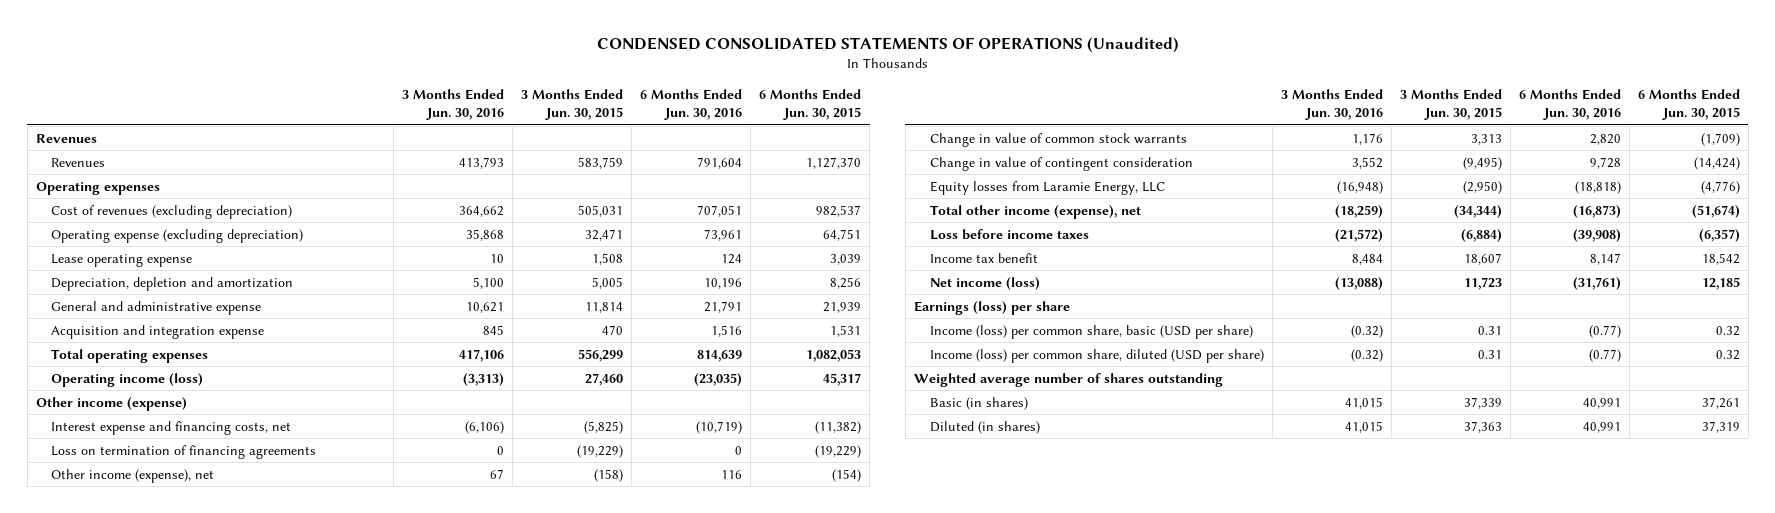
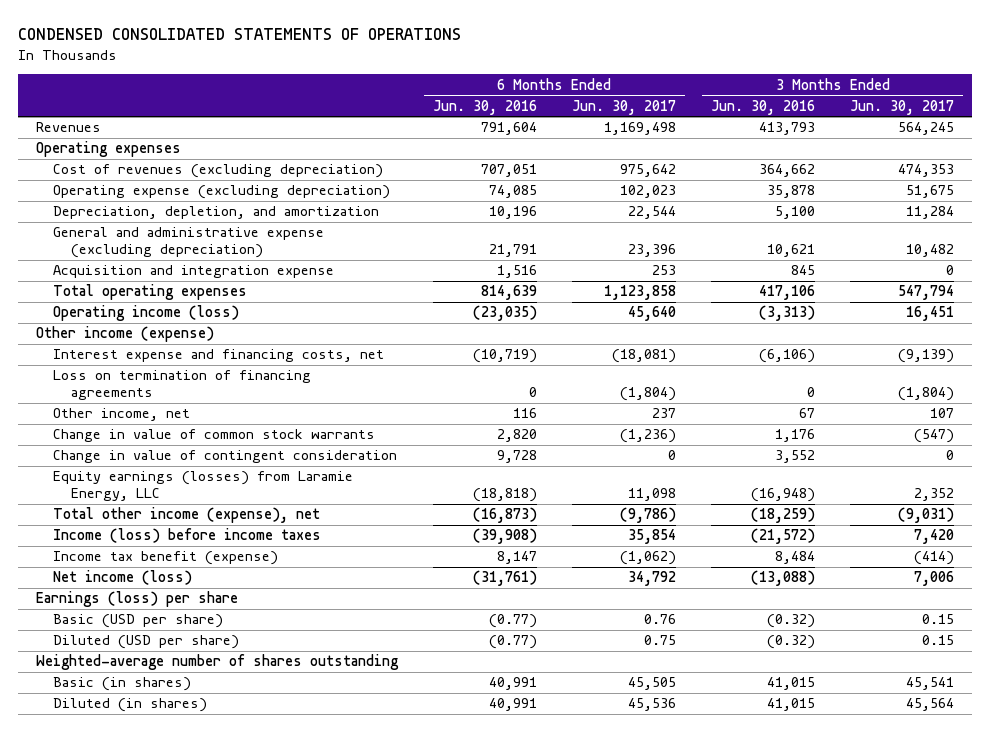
[596,37,1179,54] CONDENSED CONSOLIDATED STATEMENTS OF OPERATIONS (Unaudited) -> [17,28,461,41] CONDENSED CONSOLIDATED STATEMENTS OF OPERATIONS
[521,89,624,121] 3 Months Ended Jun. 30, 2015 -> none
[759,89,862,121] 6 Months Ended Jun. 30, 2015 -> none
none -> [571,99,676,115] Jun. 30, 2017
none -> [850,99,955,115] Jun. 30, 2017
[35,133,97,143] Revenues -> none
[51,253,193,267] Lease operating expense -> none
[466,228,505,241] 35,868 -> [766,185,815,199] 35,878
[704,228,743,241] 73,961 -> [488,185,537,199] 74,085
[51,276,294,291] Depreciation, depletion and amortization -> [53,206,380,220] Depreciation, depletion, and amortization
[51,300,262,315] General and administrative expense -> [53,227,325,259] General and administrative expense (excluding depreciation)
[51,468,215,483] Other income (expense), net -> [53,408,191,422] Other income, net
[929,180,1165,195] Equity losses from Laramie Energy, LLC -> [53,471,354,502] Equity earnings (losses) from Laramie Energy, LLC
[929,228,1089,240] Loss before income taxes -> [53,528,322,544] Income (loss) before income taxes
[929,252,1038,263] Income tax benefit -> [53,551,279,566] Income tax benefit (expense)
[929,324,1253,339] Income (loss) per common share, basic (USD per share) -> [53,614,224,629] Basic (USD per share)
[929,348,1264,363] Income (loss) per common share, diluted (USD per share) -> [53,635,240,650] Diluted (USD per share)
[913,372,1223,387] Weighted average number of shares outstanding -> [35,654,399,671] Weighted-average number of shares outstanding

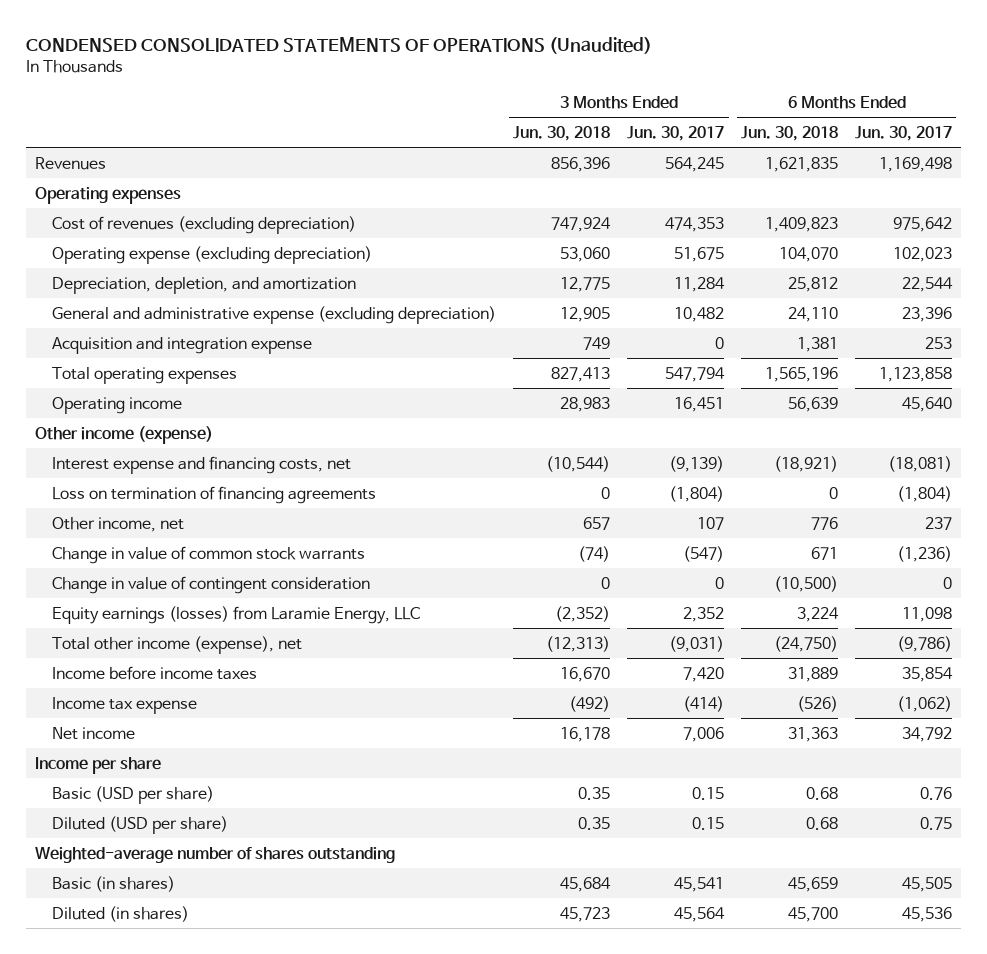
[17,28,461,41] CONDENSED CONSOLIDATED STATEMENTS OF OPERATIONS -> [26,36,653,54] CONDENSED CONSOLIDATED STATEMENTS OF OPERATIONS (Unaudited)
[432,99,537,115] Jun. 30, 2016 -> none
[710,99,815,115] Jun. 30, 2016 -> none
none -> [513,125,611,141] Jun. 30, 2018
none -> [741,125,839,141] Jun. 30, 2018
[53,305,240,322] Operating income (loss) -> [52,396,183,414] Operating income
[53,528,322,544] Income (loss) before income taxes -> [52,665,258,680] Income before income taxes
[53,551,279,566] Income tax benefit (expense) -> [52,696,198,714] Income tax expense
[53,570,193,586] Net income (loss) -> [52,726,136,740] Net income
[35,591,238,608] Earnings (loss) per share -> [34,756,161,774] Income per share

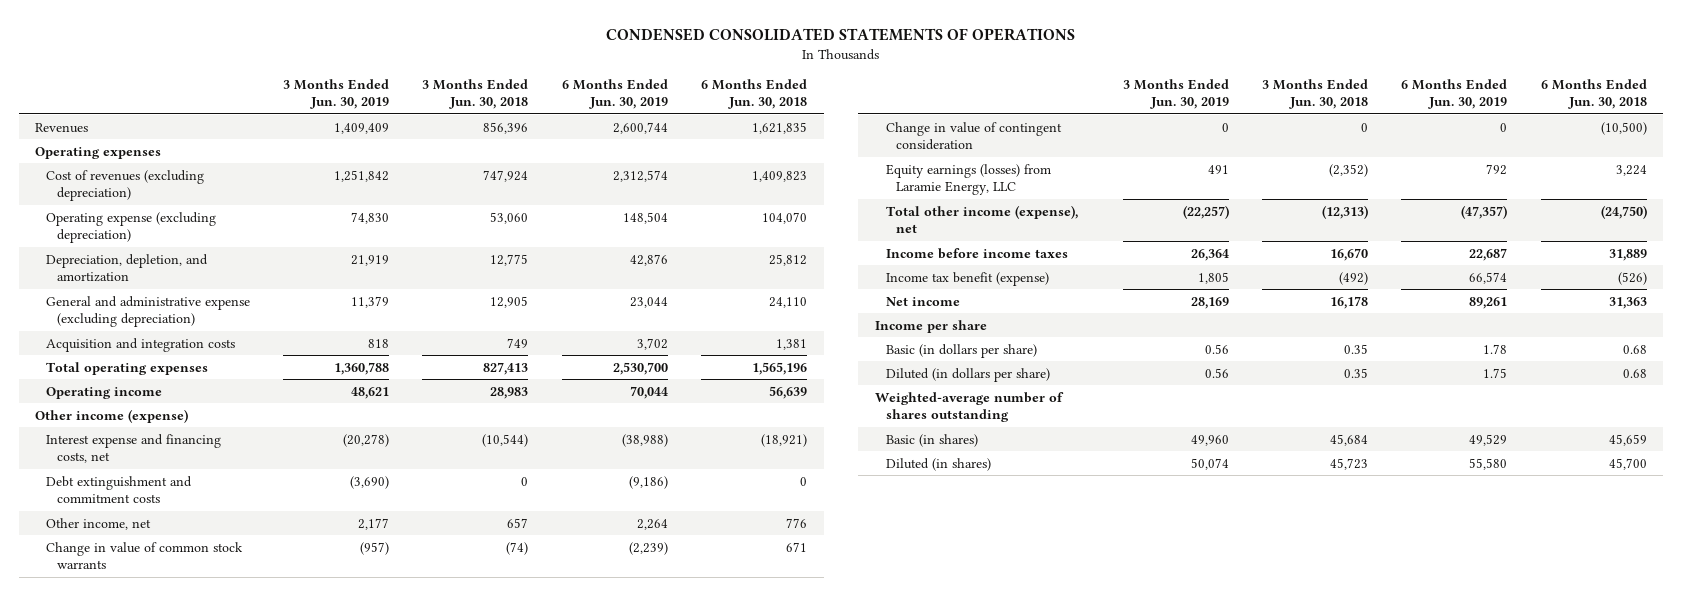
[26,36,653,54] CONDENSED CONSOLIDATED STATEMENTS OF OPERATIONS (Unaudited) -> [605,27,1075,41] CONDENSED CONSOLIDATED STATEMENTS OF OPERATIONS
[627,125,725,141] Jun. 30, 2017 -> none
[855,125,953,141] Jun. 30, 2017 -> none
none -> [283,78,390,110] 3 Months Ended Jun. 30, 2019
none -> [561,78,668,110] 6 Months Ended Jun. 30, 2019
[52,336,313,354] Acquisition and integration expense -> [45,337,235,352] Acquisition and integration costs
[52,485,377,504] Loss on termination of financing agreements -> none
none -> [45,475,192,504] Debt extinguishment and commitment costs
[52,696,198,714] Income tax expense -> [885,271,1049,286] Income tax benefit (expense)
[52,785,215,804] Basic (USD per share) -> [885,343,1037,358] Basic (in dollars per share)
[52,815,229,834] Diluted (USD per share) -> [885,367,1050,382] Diluted (in dollars per share)

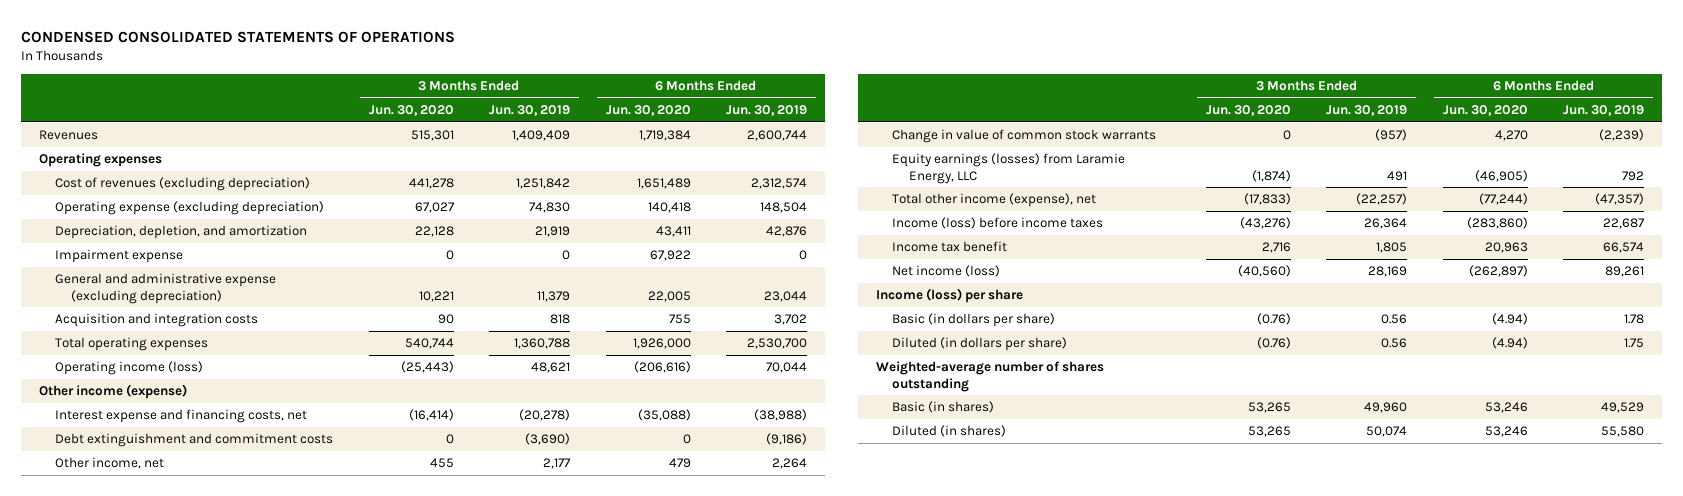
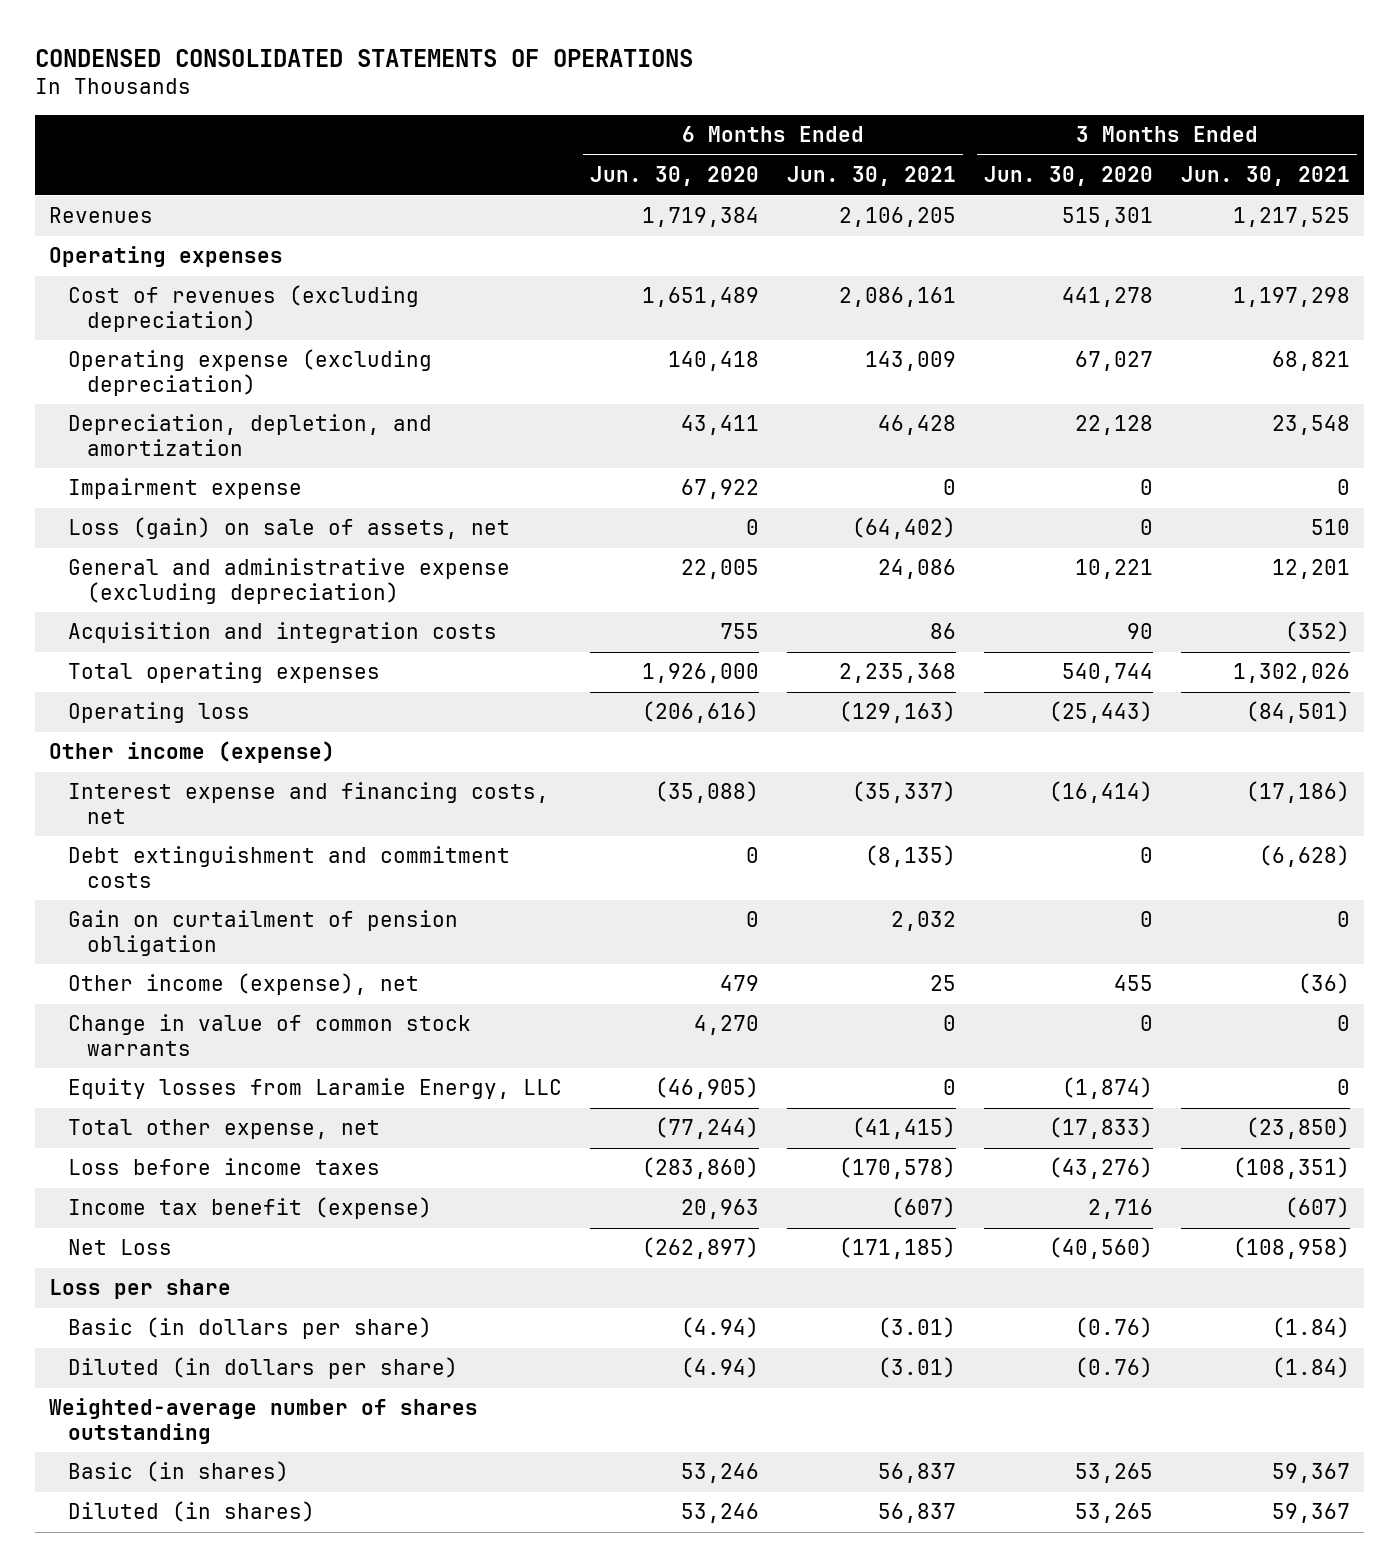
[489,104,571,116] Jun. 30, 2019 -> none
[726,104,808,116] Jun. 30, 2019 -> none
none -> [786,166,956,187] Jun. 30, 2021
none -> [1180,166,1350,187] Jun. 30, 2021
none -> [67,517,510,540] Loss (gain) on sale of assets, net
[55,361,204,376] Operating income (loss) -> [67,702,250,724] Operating loss
none -> [67,910,458,956] Gain on curtailment of pension obligation
[55,457,165,470] Other income, net -> [67,973,419,996] Other income (expense), net
[892,153,1126,184] Equity earnings (losses) from Laramie Energy, LLC -> [67,1078,562,1100] Equity losses from Laramie Energy, LLC
[892,193,1097,208] Total other income (expense), net -> [67,1119,380,1140] Total other expense, net
[892,217,1104,230] Income (loss) before income taxes -> [67,1158,380,1176] Loss before income taxes
[892,241,1008,253] Income tax benefit -> [67,1197,432,1220] Income tax benefit (expense)
[892,265,1001,278] Net income (loss) -> [67,1239,172,1256] Net Loss
[876,288,1024,304] Income (loss) per share -> [49,1279,232,1300] Loss per share

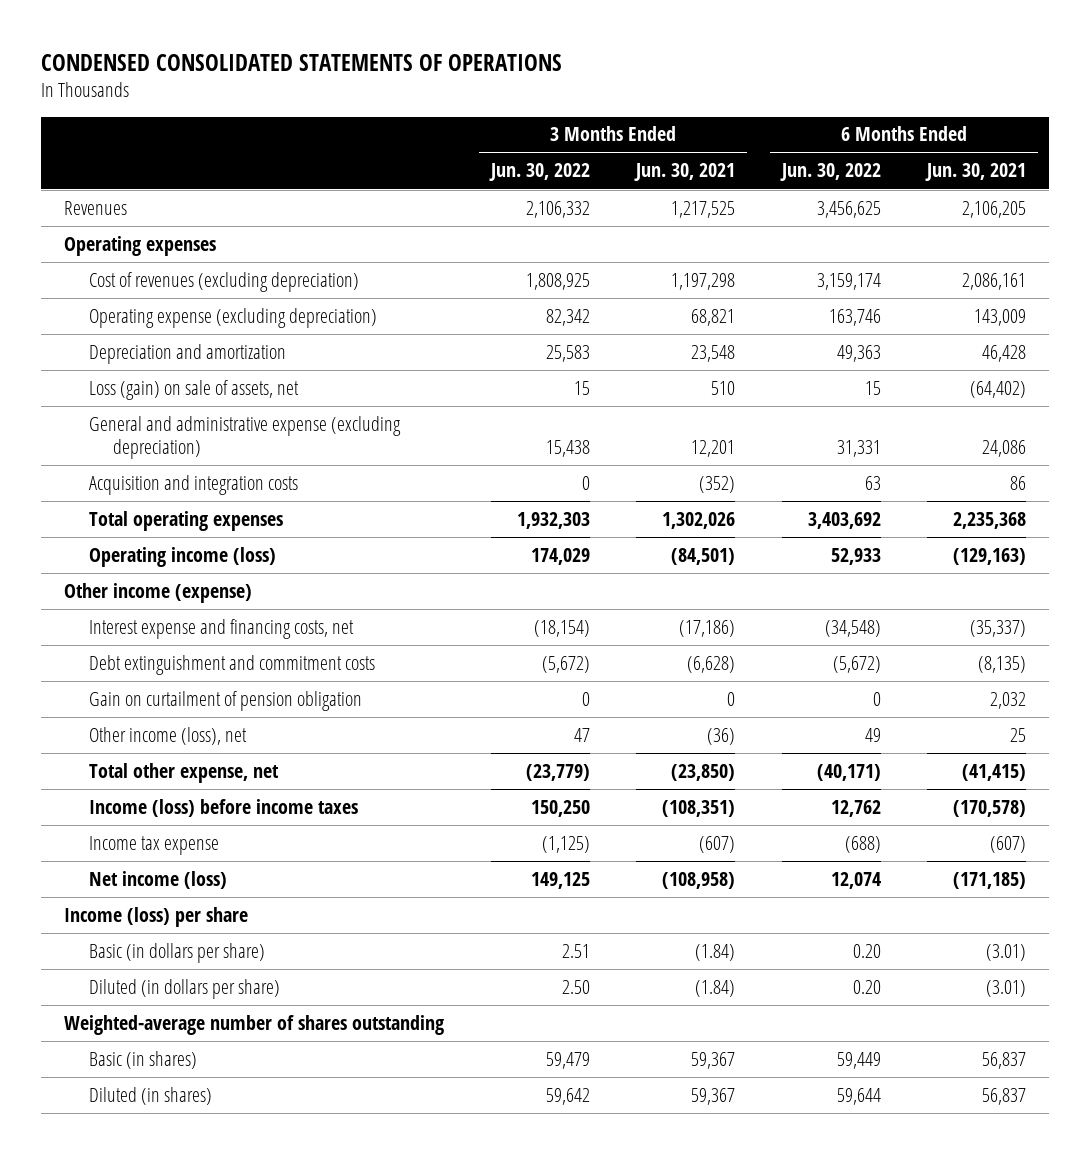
[589,166,759,187] Jun. 30, 2020 -> none
[983,166,1153,187] Jun. 30, 2020 -> none
none -> [488,163,590,182] Jun. 30, 2022
none -> [779,163,881,182] Jun. 30, 2022
[67,478,302,500] Impairment expense -> none
[67,414,432,456] Depreciation, depletion, and amortization -> [88,343,286,364] Depreciation and amortization
[67,702,250,724] Operating loss -> [88,546,276,567] Operating income (loss)
[67,1014,471,1056] Change in value of common stock warrants -> none
[67,1078,562,1100] Equity losses from Laramie Energy, LLC -> none
[67,973,419,996] Other income (expense), net -> [88,726,247,745] Other income (loss), net
[67,1158,380,1176] Loss before income taxes -> [88,798,358,817] Income (loss) before income taxes
[67,1197,432,1220] Income tax benefit (expense) -> [88,835,219,855] Income tax expense
[67,1239,172,1256] Net Loss -> [88,870,227,889] Net income (loss)
[49,1279,232,1300] Loss per share -> [64,906,249,927] Income (loss) per share

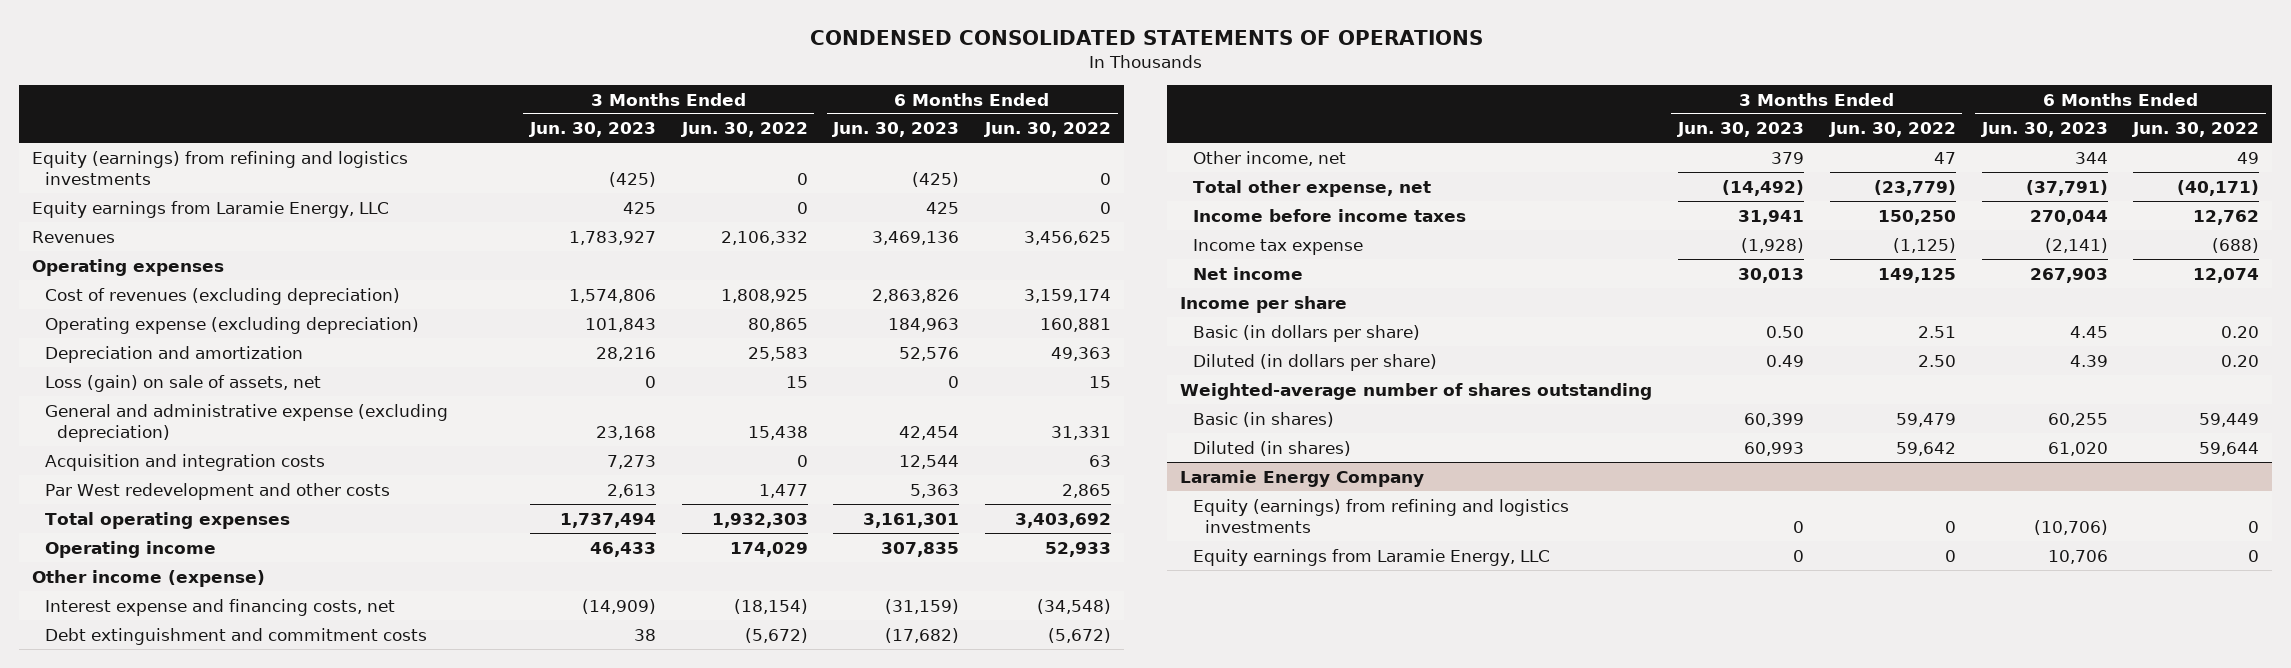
[634,163,736,182] Jun. 30, 2021 -> none
[925,163,1027,182] Jun. 30, 2021 -> none
none -> [528,122,656,138] Jun. 30, 2023
none -> [832,122,960,138] Jun. 30, 2023
none -> [31,150,408,186] Equity (earnings) from refining and logistics investments
none -> [31,200,389,218] Equity earnings from Laramie Energy, LLC
[545,308,590,326] 82,342 -> [747,317,808,332] 80,865
[828,308,881,326] 163,746 -> [1040,317,1112,332] 160,881
none -> [44,482,390,500] Par West redevelopment and other costs
[88,546,276,567] Operating income (loss) -> [44,540,216,558] Operating income
[88,690,362,711] Gain on curtailment of pension obligation -> none
[88,726,247,745] Other income (loss), net -> [1192,150,1346,166] Other income, net
[88,798,358,817] Income (loss) before income taxes -> [1192,208,1466,222] Income before income taxes
[88,870,227,889] Net income (loss) -> [1192,266,1303,280] Net income
[64,906,249,927] Income (loss) per share -> [1179,295,1347,313] Income per share
none -> [1179,469,1424,487] Laramie Energy Company
none -> [1192,498,1569,534] Equity (earnings) from refining and logistics investments
none -> [1192,548,1550,566] Equity earnings from Laramie Energy, LLC

